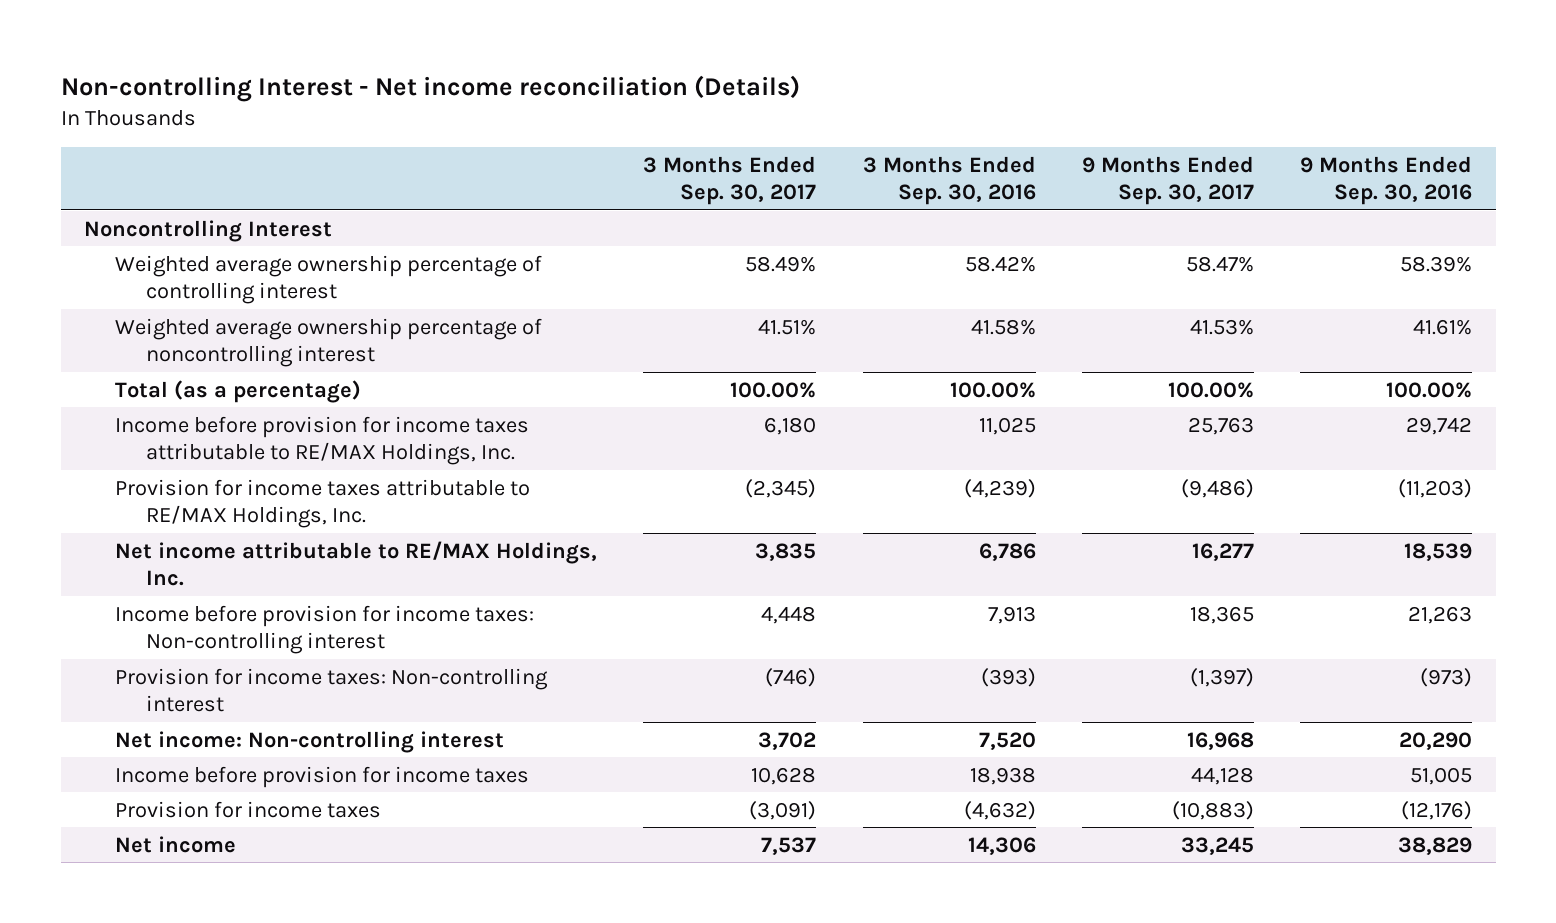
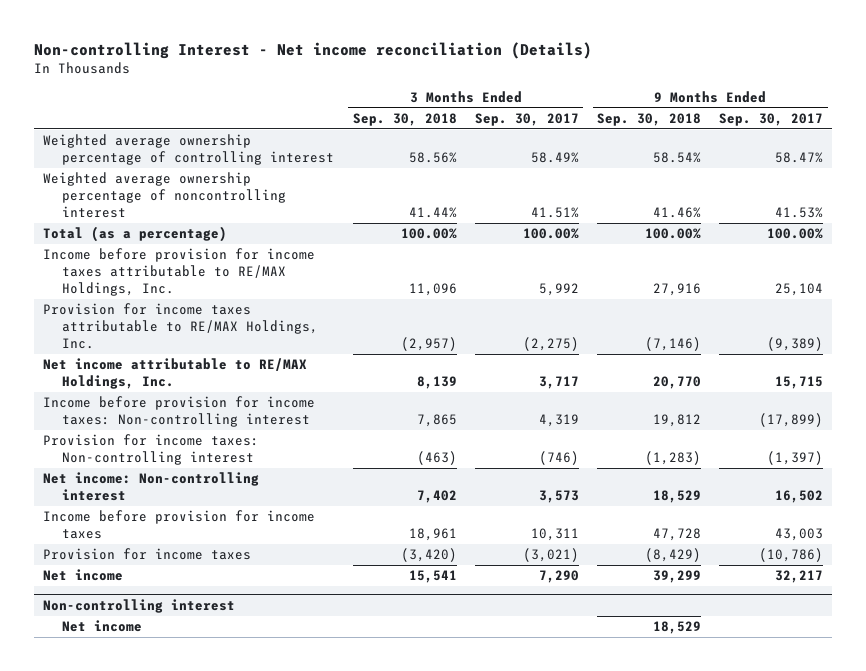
[862,155,1036,206] 3 Months Ended Sep. 30, 2016 -> none
[1300,155,1473,206] 9 Months Ended Sep. 30, 2016 -> none
none -> [352,112,457,126] Sep. 30, 2018
none -> [597,112,702,126] Sep. 30, 2018
[83,219,332,242] Noncontrolling Interest -> none
[764,416,817,435] 6,180 -> [538,283,579,297] 5,992
[1188,416,1255,435] 25,763 -> [775,283,824,297] 25,104
[745,478,817,498] (2,345) -> [522,337,579,352] (2,275)
[1181,478,1255,498] (9,486) -> [767,337,824,352] (9,389)
[755,542,817,561] 3,835 -> [538,376,579,390] 3,717
[1192,542,1255,561] 16,277 -> [775,376,824,390] 15,715
[761,605,817,624] 4,448 -> [538,414,579,428] 4,319
[1190,605,1255,624] 18,365 -> [759,413,824,428] (17,899)
[758,731,817,750] 3,702 -> [538,490,579,504] 3,573
[1187,731,1255,750] 16,968 -> [775,490,824,504] 16,502
[751,766,817,785] 10,628 -> [530,528,579,542] 10,311
[1191,766,1255,785] 44,128 -> [775,528,824,542] 43,003
[749,800,817,820] (3,091) -> [522,548,579,563] (3,021)
[1172,800,1255,820] (10,883) -> [759,548,824,563] (10,786)
[761,836,817,855] 7,537 -> [538,570,579,584] 7,290
[1181,836,1255,855] 33,245 -> [775,570,824,584] 32,217
none -> [42,598,235,613] Non-controlling interest
none -> [62,620,143,633] Net income

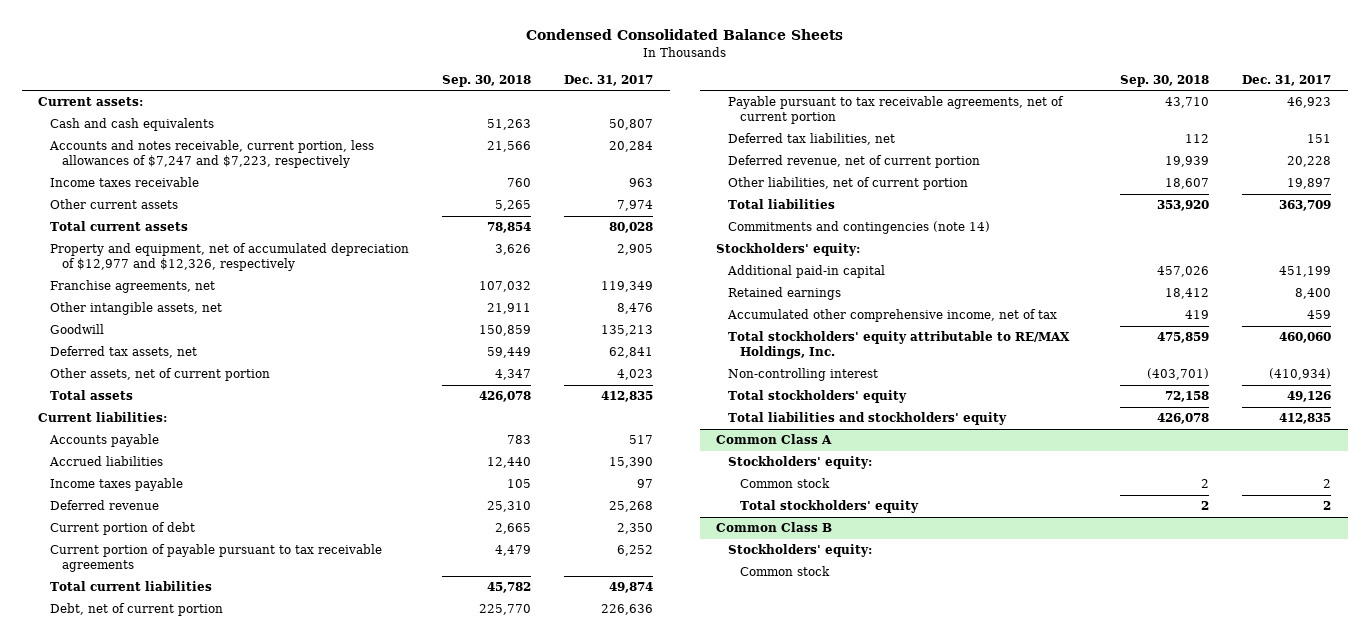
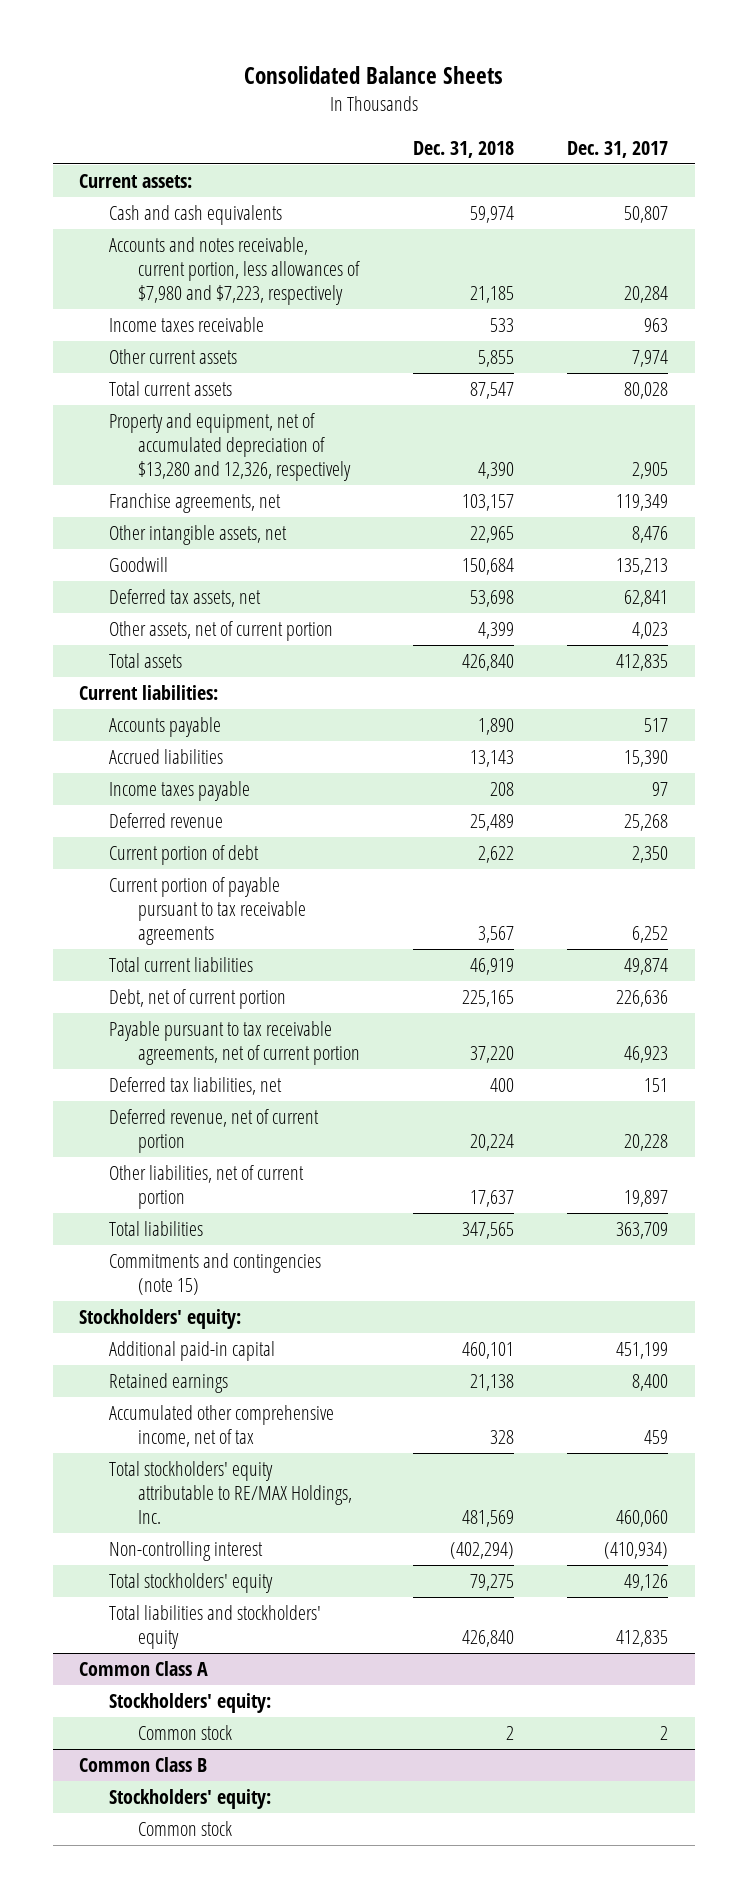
[525,29,843,41] Condensed Consolidated Balance Sheets -> [243,65,503,84] Consolidated Balance Sheets
[442,74,532,87] Sep. 30, 2018 -> none
none -> [413,140,515,158] Dec. 31, 2018
[49,140,375,169] Accounts and notes receivable, current portion, less allowances of $7,247 and $7,223, respectively -> [108,237,361,306] Accounts and notes receivable, current portion, less allowances of $7,980 and $7,223, respectively
[50,243,410,272] Property and equipment, net of accumulated depreciation of $12,977 and $12,326, respectively -> [108,413,352,482] Property and equipment, net of accumulated depreciation of $13,280 and 12,326, respectively
[728,221,991,235] Commitments and contingencies (note 14) -> [108,1253,321,1296] Commitments and contingencies (note 15)
[739,500,919,514] Total stockholders' equity -> none

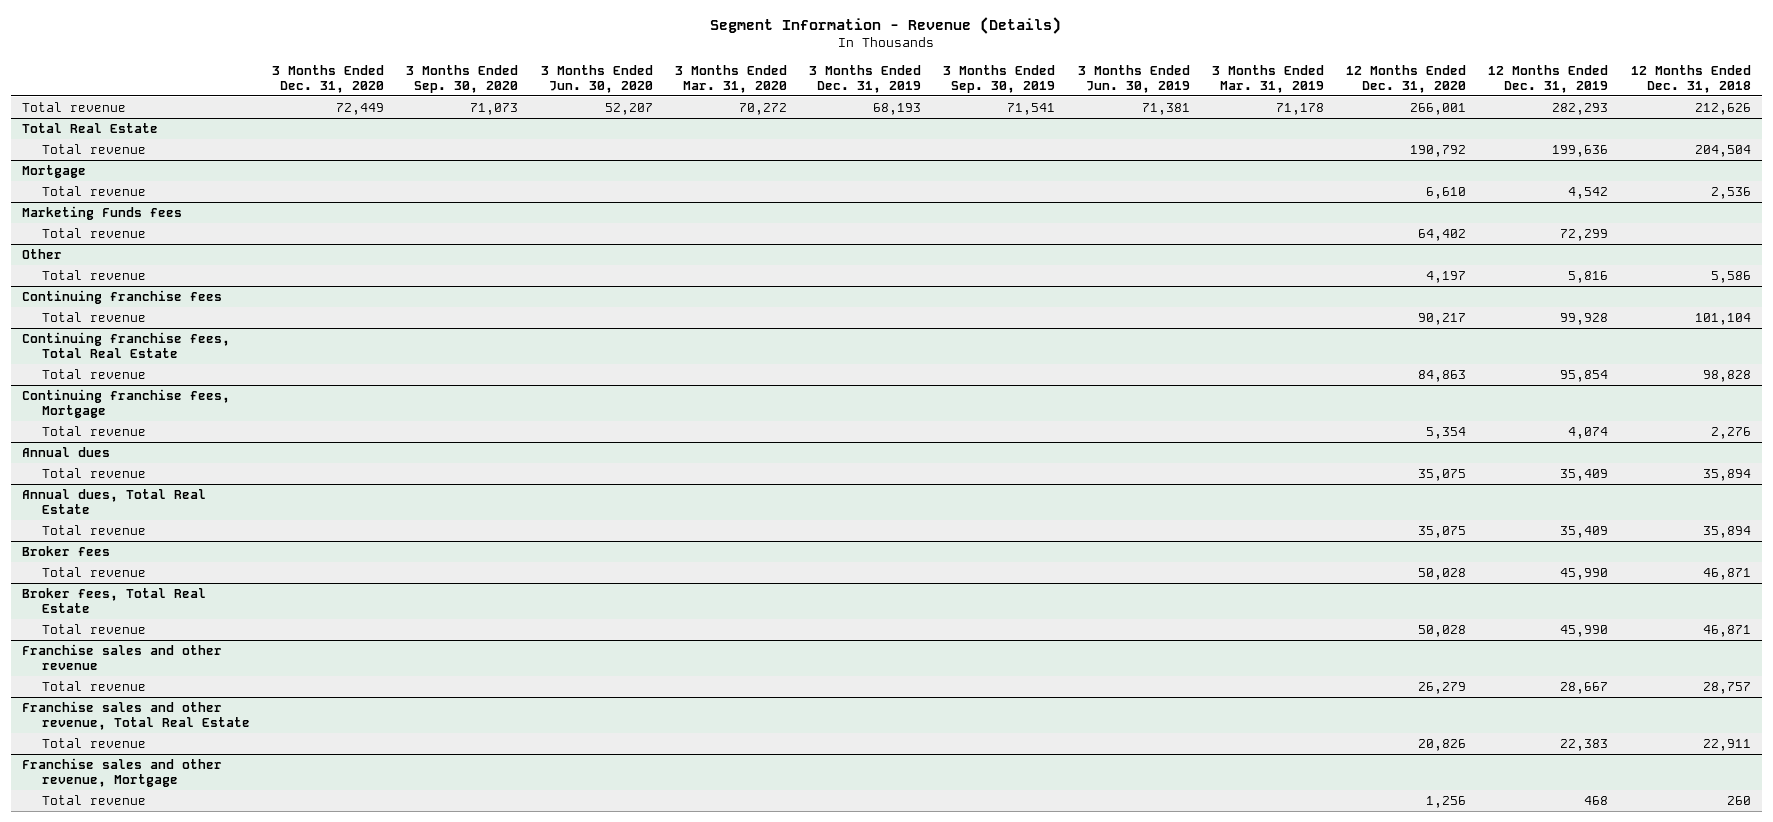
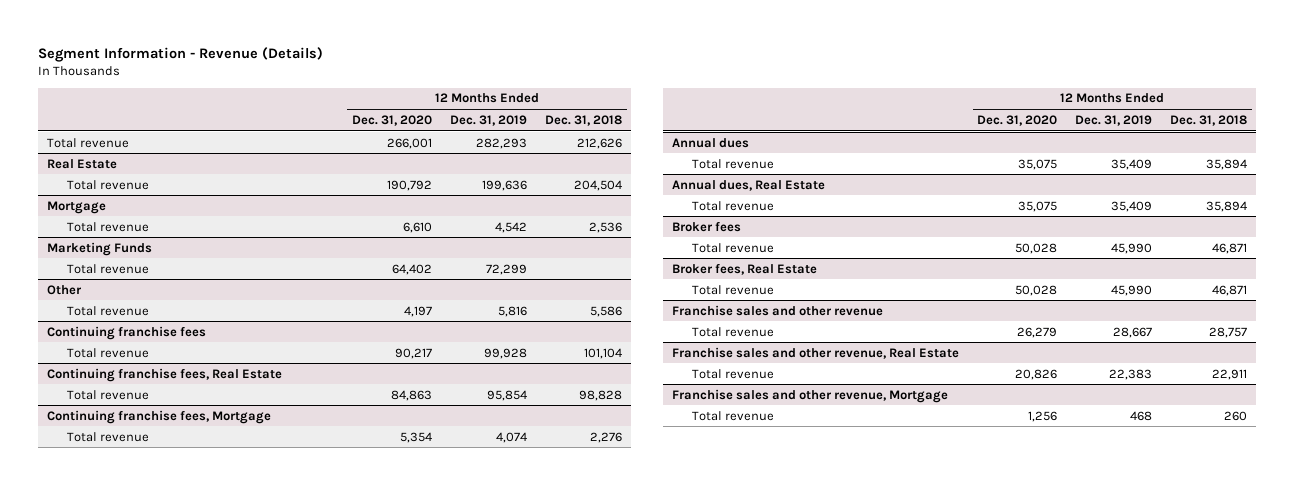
[271,64,384,93] 3 Months Ended Dec. 31, 2020 -> none
[406,64,519,93] 3 Months Ended Sep. 30, 2020 -> none
[540,64,653,93] 3 Months Ended Jun. 30, 2020 -> none
[674,64,787,93] 3 Months Ended Mar. 31, 2020 -> none
[809,64,922,93] 3 Months Ended Dec. 31, 2019 -> none
[943,64,1056,93] 3 Months Ended Sep. 30, 2019 -> none
[1077,64,1190,93] 3 Months Ended Jun. 30, 2019 -> none
[1211,64,1324,93] 3 Months Ended Mar. 31, 2019 -> none
[21,123,158,134] Total Real Estate -> [46,158,117,169] Real Estate
[21,206,182,221] Marketing Funds fees -> [46,241,152,256] Marketing Funds
[21,332,230,358] Continuing franchise fees, Total Real Estate -> [46,367,282,382] Continuing franchise fees, Real Estate
[21,489,206,514] Annual dues, Total Real Estate -> [672,179,826,191] Annual dues, Real Estate
[21,588,206,613] Broker fees, Total Real Estate -> [672,262,818,275] Broker fees, Real Estate
[21,701,250,730] Franchise sales and other revenue, Total Real Estate -> [672,346,960,359] Franchise sales and other revenue, Real Estate

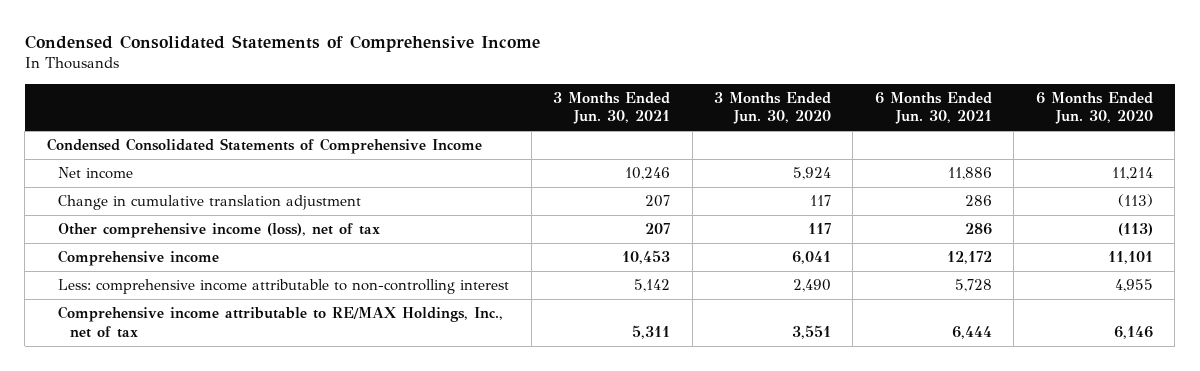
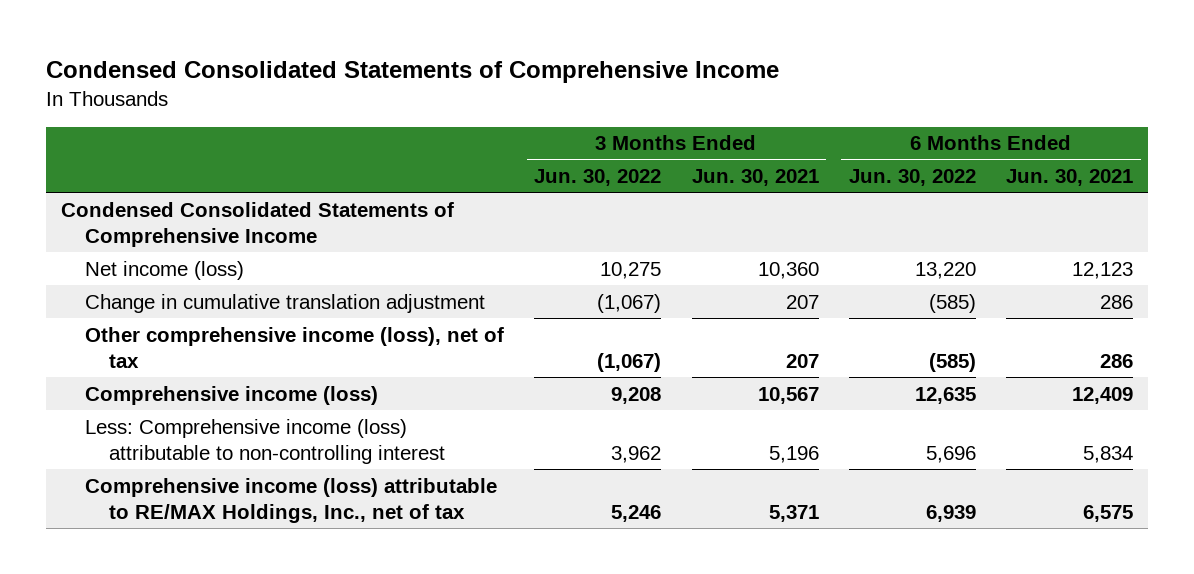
[713,91,831,125] 3 Months Ended Jun. 30, 2020 -> none
[1035,91,1153,125] 6 Months Ended Jun. 30, 2020 -> none
none -> [534,169,662,187] Jun. 30, 2022
none -> [848,169,976,187] Jun. 30, 2022
[58,167,134,180] Net income -> [85,260,245,280] Net income (loss)
[625,167,671,181] 10,246 -> [757,261,819,279] 10,360
[947,167,992,181] 11,886 -> [1072,261,1134,279] 12,123
[58,250,220,267] Comprehensive income -> [85,385,379,405] Comprehensive income (loss)
[622,250,671,265] 10,453 -> [757,386,819,404] 10,567
[946,251,992,265] 12,172 -> [1072,386,1134,404] 12,409
[58,279,510,295] Less: comprehensive income attributable to non-controlling interest -> [85,418,446,464] Less: Comprehensive income (loss) attributable to non-controlling interest
[634,279,671,293] 5,142 -> [768,445,819,463] 5,196
[954,279,992,293] 5,728 -> [1083,445,1134,463] 5,834
[58,306,504,338] Comprehensive income attributable to RE/MAX Holdings, Inc., net of tax -> [85,477,498,523] Comprehensive income (loss) attributable to RE/MAX Holdings, Inc., net of tax
[632,324,671,339] 5,311 -> [768,504,819,522] 5,371
[951,325,992,339] 6,444 -> [1083,504,1134,522] 6,575

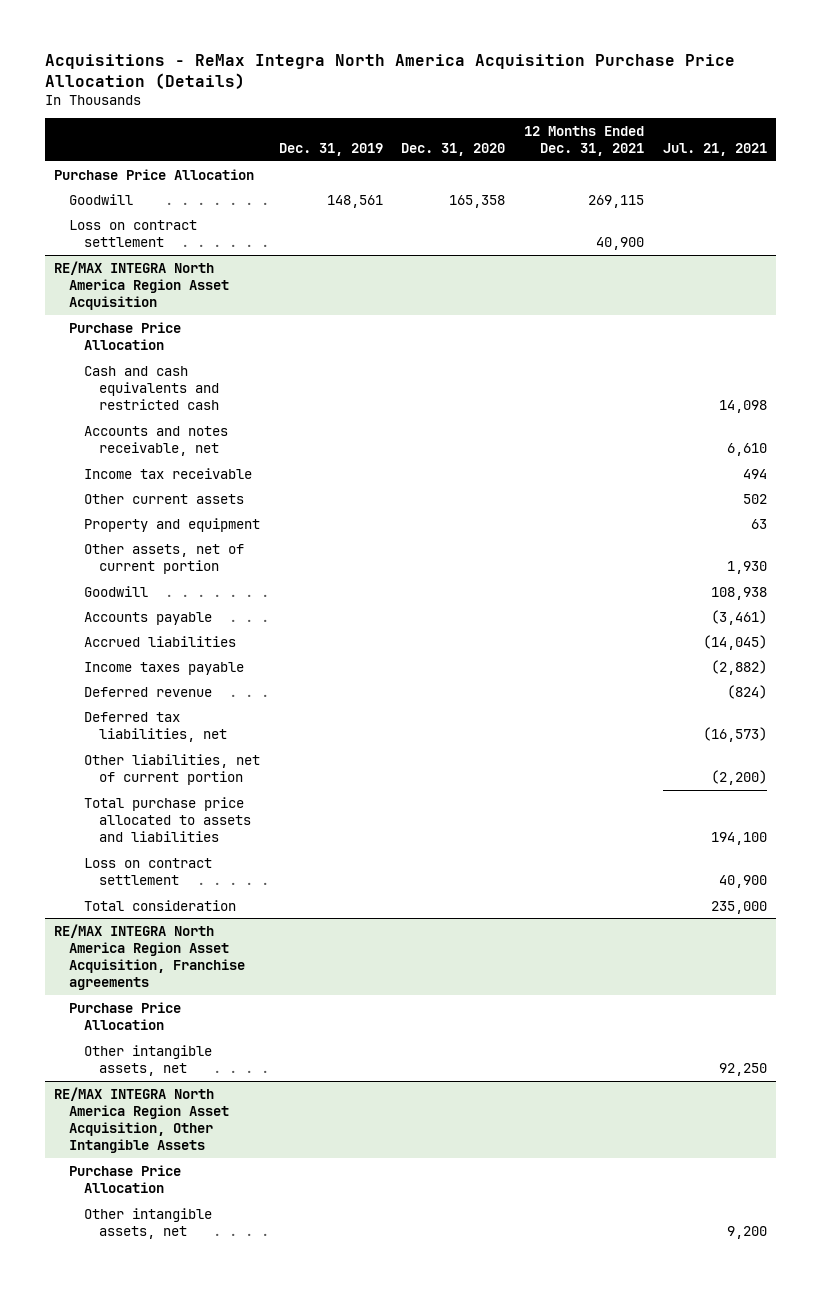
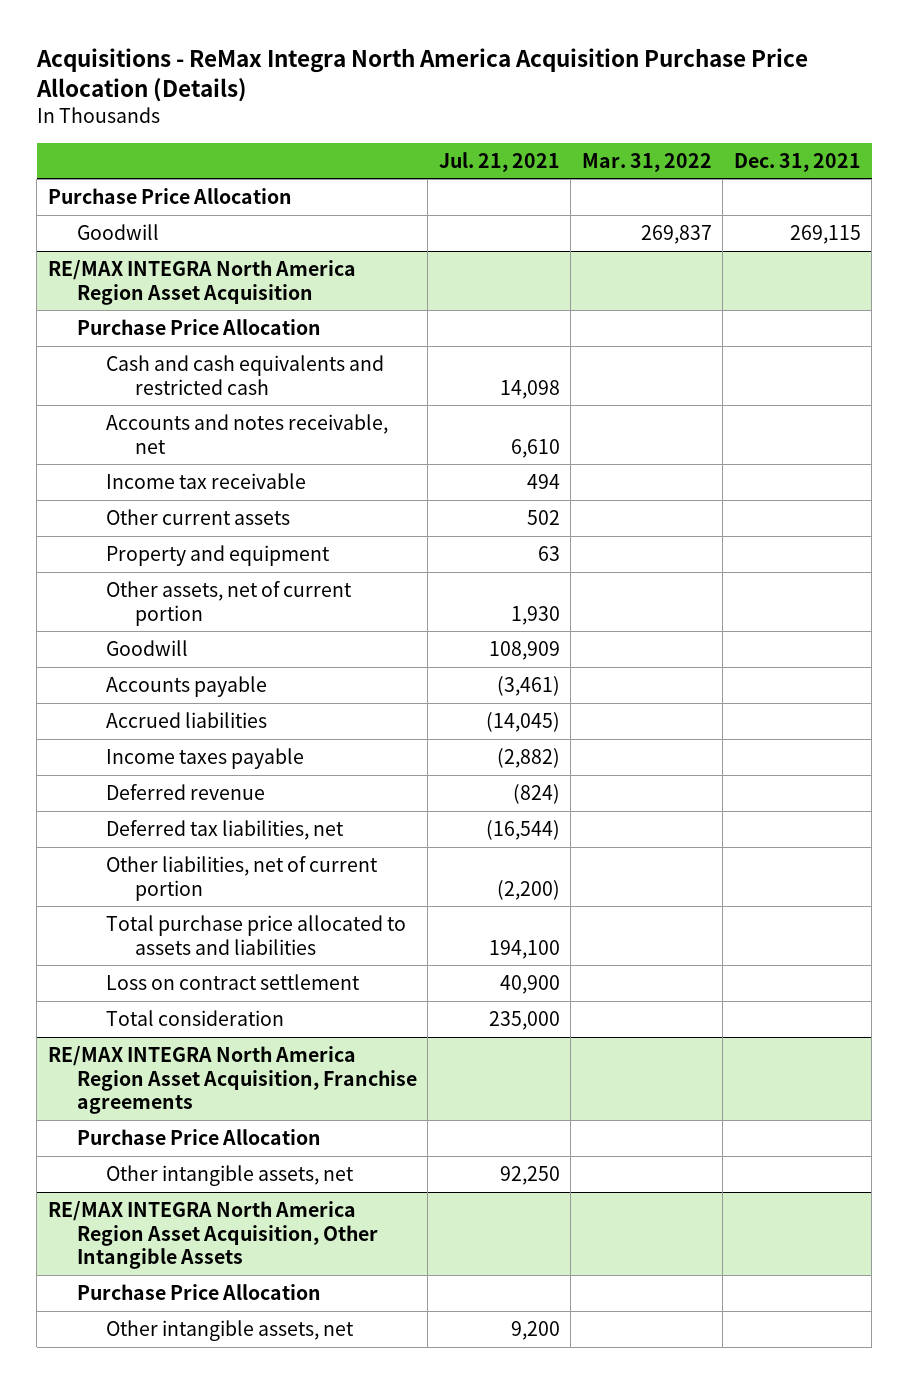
[278,143,383,157] Dec. 31, 2019 -> none
[401,143,506,157] Dec. 31, 2020 -> none
[524,125,645,157] 12 Months Ended Dec. 31, 2021 -> none
none -> [581,152,712,172] Mar. 31, 2022
none -> [733,152,861,172] Dec. 31, 2021
[69,219,198,247] Loss on contract settlement -> none
[710,586,767,600] 108,938 -> [488,640,560,660] 108,909
[702,726,767,742] (16,573) -> [485,819,560,840] (16,544)

